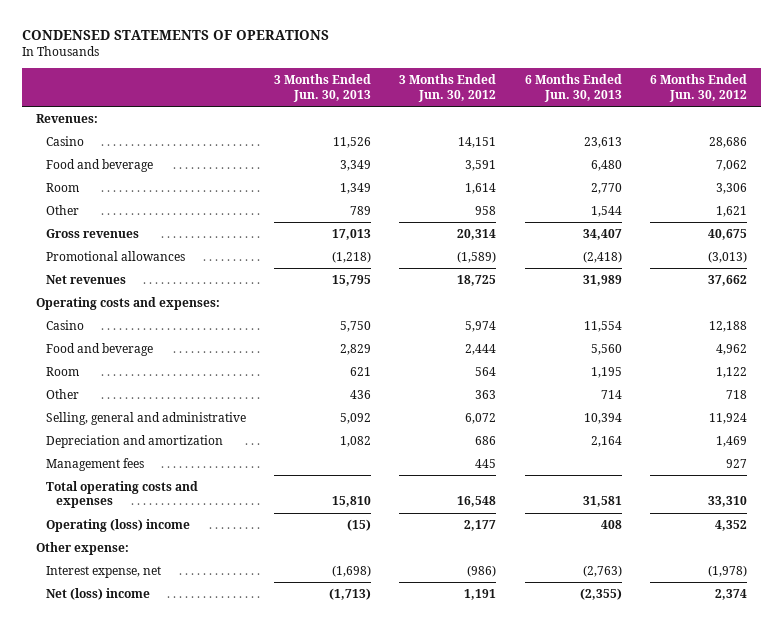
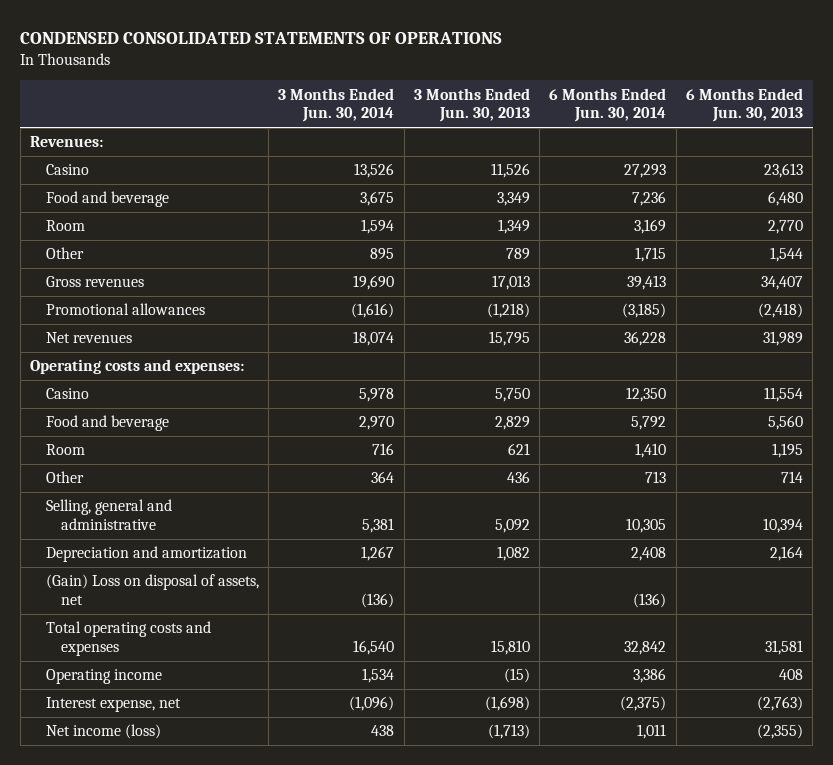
[21,30,329,41] CONDENSED STATEMENTS OF OPERATIONS -> [20,32,503,45] CONDENSED CONSOLIDATED STATEMENTS OF OPERATIONS
[399,74,497,102] 3 Months Ended Jun. 30, 2012 -> none
[649,74,747,102] 6 Months Ended Jun. 30, 2012 -> none
none -> [278,87,395,123] 3 Months Ended Jun. 30, 2014
none -> [549,87,667,123] 6 Months Ended Jun. 30, 2014
[46,458,145,472] Management fees -> none
none -> [45,574,259,606] (Gain) Loss on disposal of assets, net
[35,542,129,556] Other expense: -> none
[46,519,191,533] Operating (loss) income -> [45,669,162,685] Operating income
[46,588,151,601] Net (loss) income -> [45,724,161,740] Net income (loss)

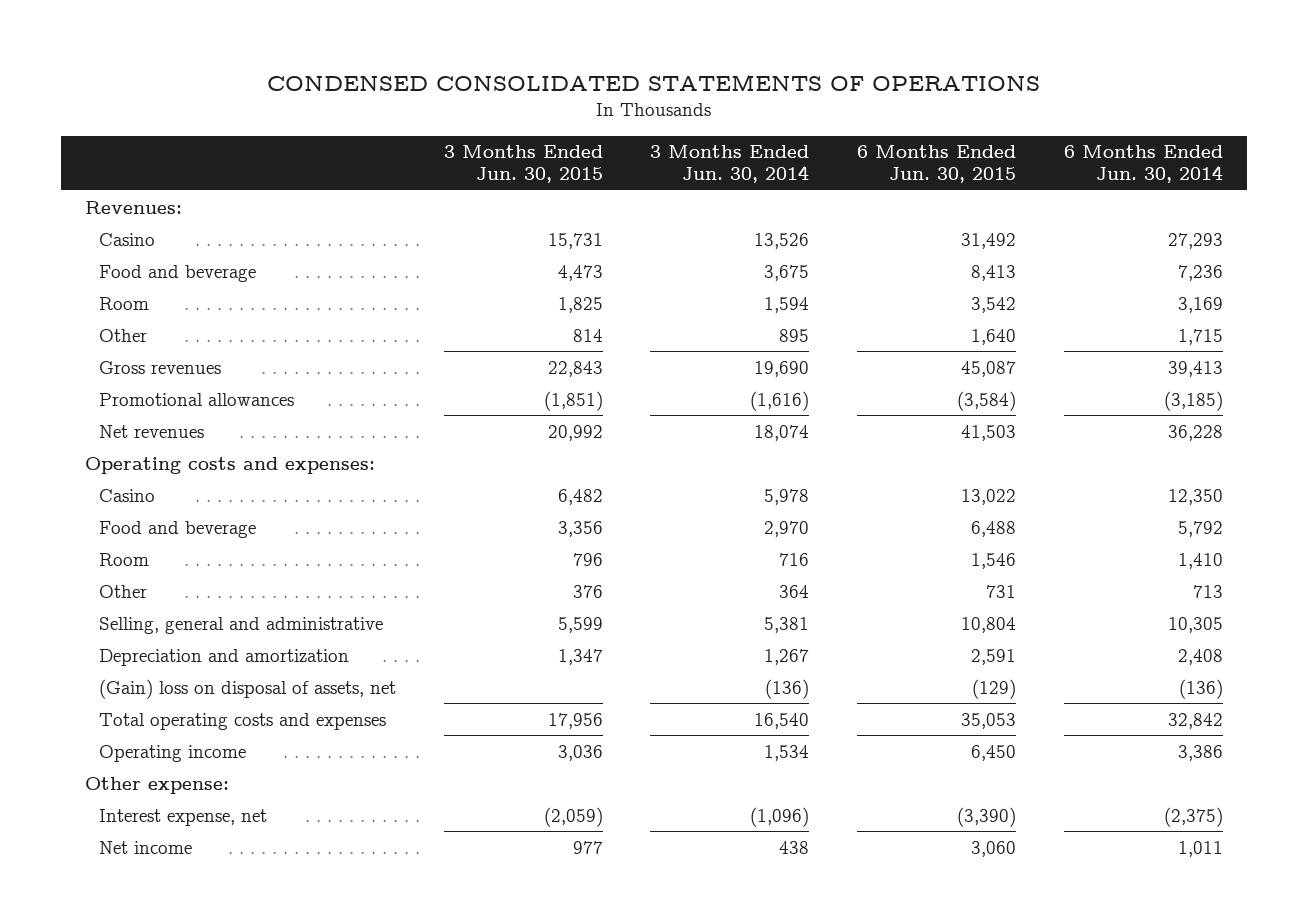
[413,87,530,123] 3 Months Ended Jun. 30, 2013 -> none
[685,87,803,123] 6 Months Ended Jun. 30, 2013 -> none
none -> [443,145,603,184] 3 Months Ended Jun. 30, 2015
none -> [857,145,1017,184] 6 Months Ended Jun. 30, 2015
[45,574,259,606] (Gain) Loss on disposal of assets, net -> [98,678,396,699] (Gain) loss on disposal of assets, net
none -> [85,776,230,794] Other expense:
[45,724,161,740] Net income (loss) -> [98,840,192,854] Net income

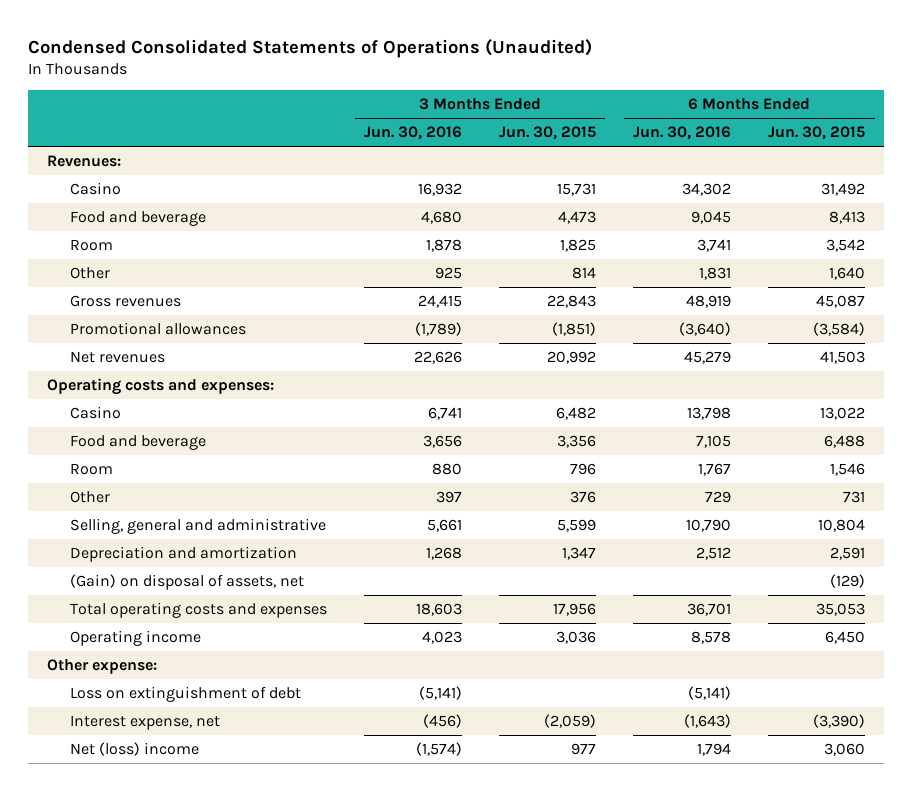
[267,73,1041,91] CONDENSED CONSOLIDATED STATEMENTS OF OPERATIONS -> [28,38,593,58] Condensed Consolidated Statements of Operations (Unaudited)
[650,145,810,184] 3 Months Ended Jun. 30, 2014 -> none
[1064,145,1224,184] 6 Months Ended Jun. 30, 2014 -> none
none -> [364,126,463,141] Jun. 30, 2016
none -> [633,126,732,141] Jun. 30, 2016
[98,678,396,699] (Gain) loss on disposal of assets, net -> [69,573,304,590] (Gain) on disposal of assets, net
none -> [69,685,301,702] Loss on extinguishment of debt
[98,840,192,854] Net income -> [69,741,199,756] Net (loss) income

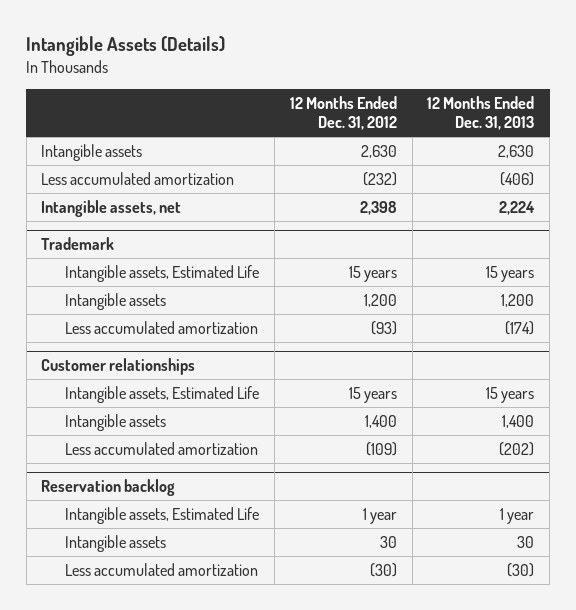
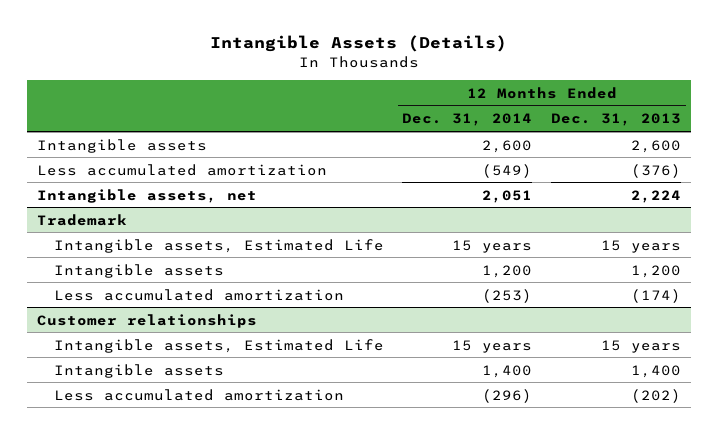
[289,96,397,131] 12 Months Ended Dec. 31, 2012 -> none
none -> [402,113,533,127] Dec. 31, 2014
[498,144,535,158] 2,630 -> [631,139,682,153] 2,600
[500,171,535,186] (406) -> [631,163,682,178] (376)
[41,479,176,497] Reservation backlog -> none
[65,506,260,524] Intangible assets, Estimated Life -> none
[65,534,167,552] Intangible assets -> none
[65,562,259,576] Less accumulated amortization -> none

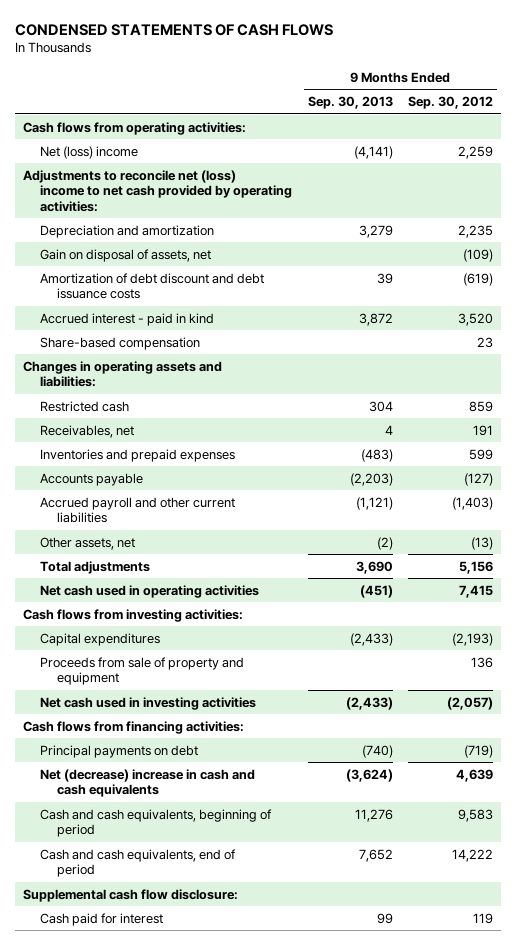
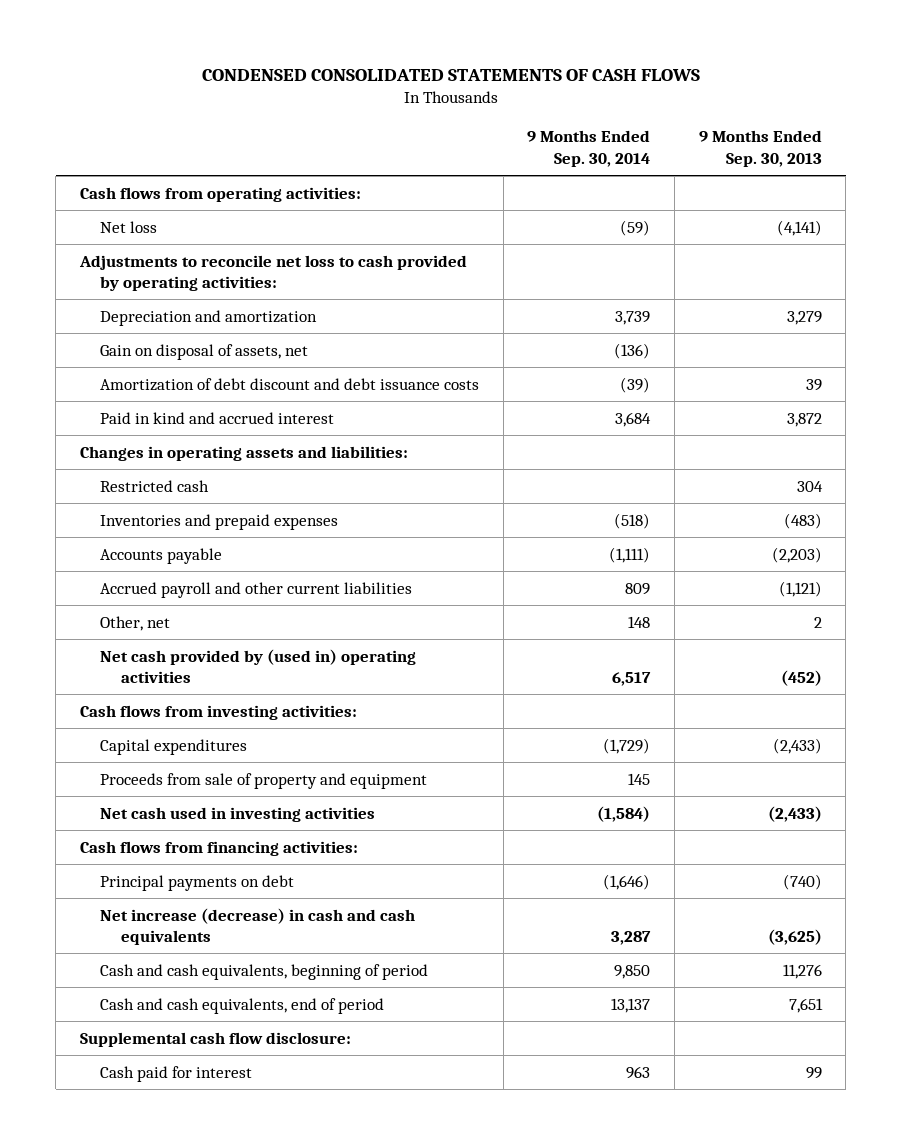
[14,23,333,36] CONDENSED STATEMENTS OF CASH FLOWS -> [201,69,700,82] CONDENSED CONSOLIDATED STATEMENTS OF CASH FLOWS
[408,96,494,110] Sep. 30, 2012 -> none
none -> [527,130,651,167] 9 Months Ended Sep. 30, 2014
[39,145,138,159] Net (loss) income -> [100,220,158,233] Net loss
[22,169,292,212] Adjustments to reconcile net (loss) income to net cash provided by operating activities: -> [78,254,467,291] Adjustments to reconcile net loss to cash provided by operating activities:
[39,336,200,350] Share-based compensation -> none
[39,312,214,326] Accrued interest - paid in kind -> [100,411,335,424] Paid in kind and accrued interest
[39,424,134,438] Receivables, net -> none
[39,560,150,574] Total adjustments -> none
[39,536,135,550] Other assets, net -> [100,615,171,631] Other, net
[376,536,393,550] (2) -> [813,616,822,628] 2
[39,584,259,598] Net cash used in operating activities -> [100,648,417,683] Net cash provided by (used in) operating activities
[359,584,393,598] (451) -> [780,669,822,686] (452)
[39,768,255,798] Net (decrease) increase in cash and cash equivalents -> [100,907,416,945] Net increase (decrease) in cash and cash equivalents
[345,768,393,782] (3,624) -> [767,928,822,945] (3,625)
[358,848,393,862] 7,652 -> [788,997,823,1013] 7,651

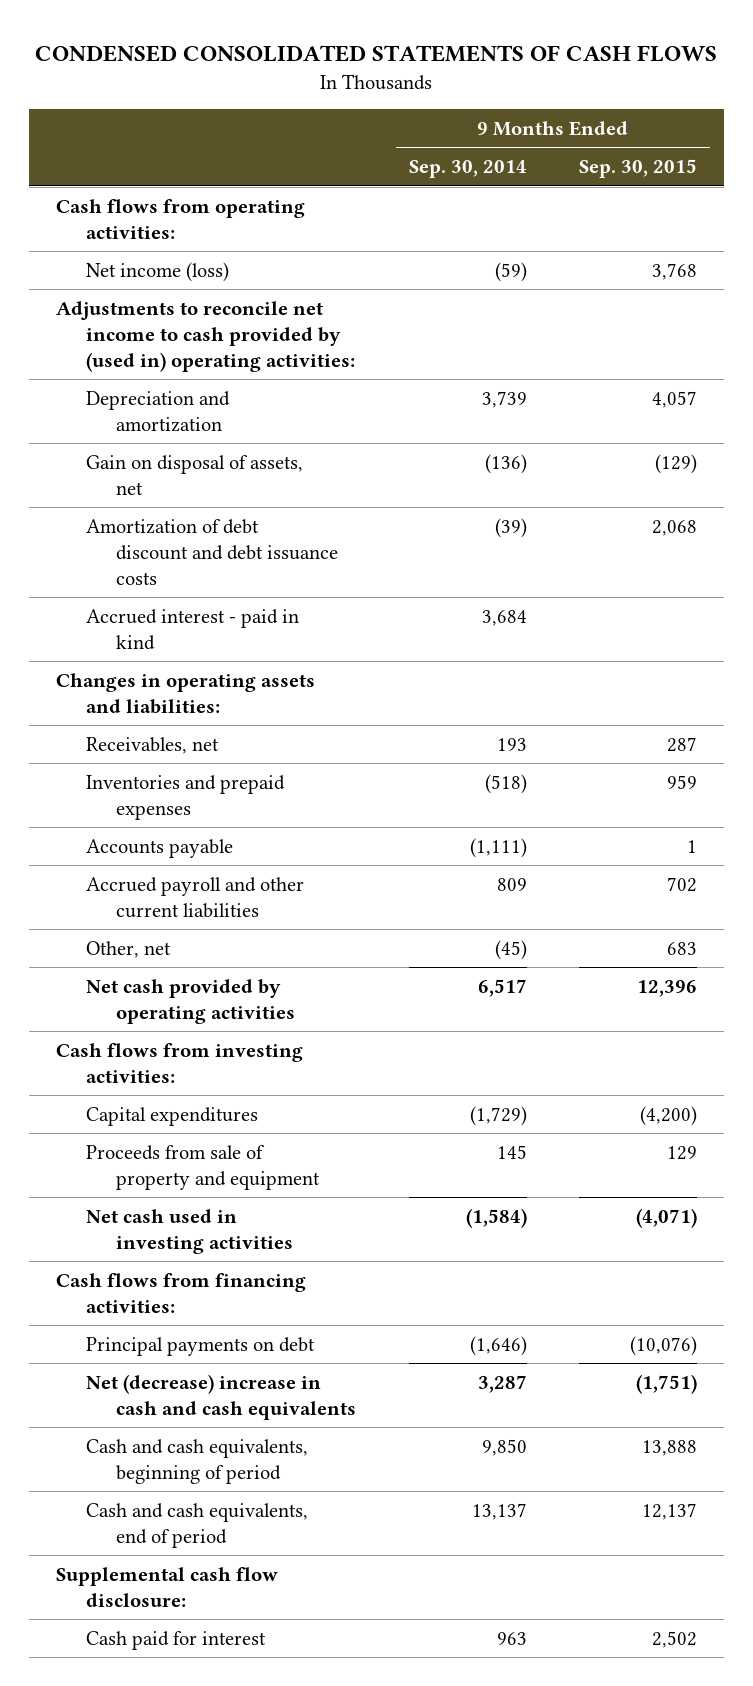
[698,130,822,167] 9 Months Ended Sep. 30, 2013 -> none
none -> [579,159,698,179] Sep. 30, 2015
[100,220,158,233] Net loss -> [85,261,229,282] Net income (loss)
[78,254,467,291] Adjustments to reconcile net loss to cash provided by operating activities: -> [55,300,355,372] Adjustments to reconcile net income to cash provided by (used in) operating activities:
[100,411,335,424] Paid in kind and accrued interest -> [85,608,299,650] Accrued interest - paid in kind
[100,479,210,492] Restricted cash -> none
none -> [85,736,219,754] Receivables, net
[628,615,651,628] 148 -> [494,939,527,960] (45)
[100,648,417,683] Net cash provided by (used in) operating activities -> [85,978,296,1024] Net cash provided by operating activities
[100,907,416,945] Net increase (decrease) in cash and cash equivalents -> [85,1373,357,1420] Net (decrease) increase in cash and cash equivalents

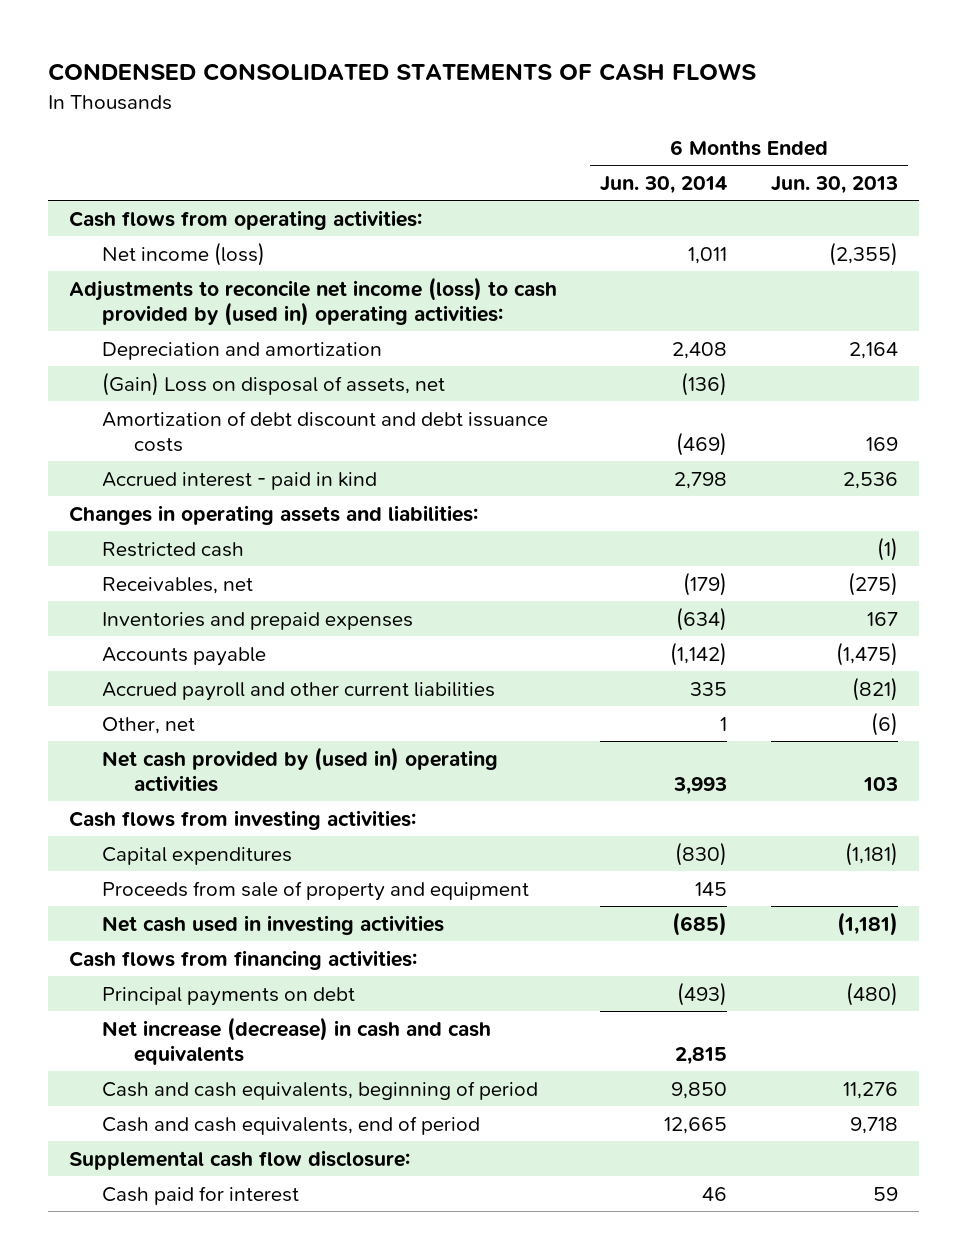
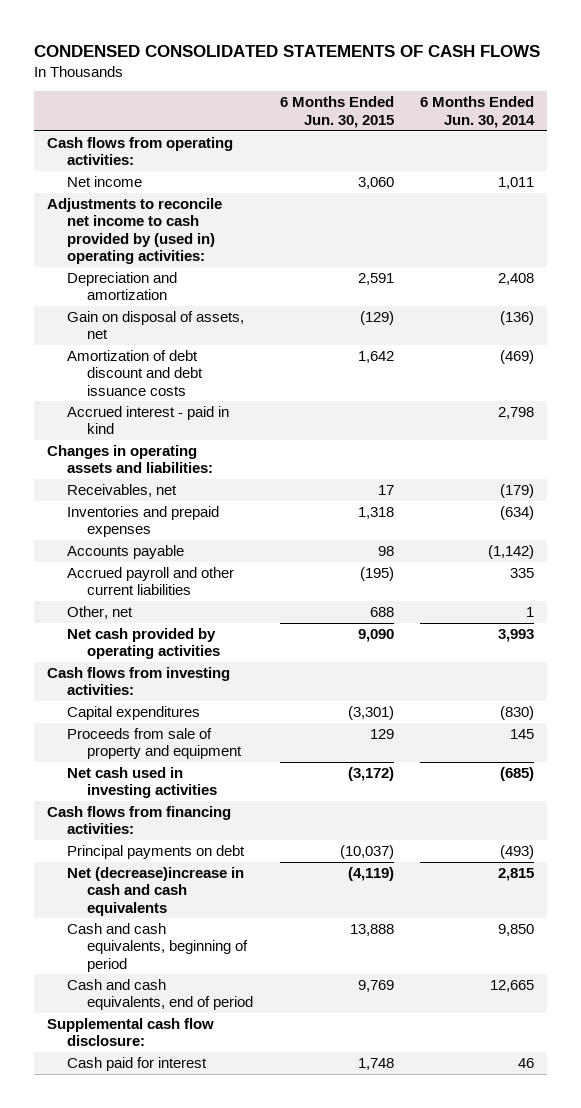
[770,175,898,194] Jun. 30, 2013 -> none
none -> [279,96,394,128] 6 Months Ended Jun. 30, 2015
[101,241,265,266] Net income (loss) -> [67,176,143,188] Net income
[69,276,558,326] Adjustments to reconcile net income (loss) to cash provided by (used in) operating activities: -> [47,198,223,264] Adjustments to reconcile net income to cash provided by (used in) operating activities:
[101,371,445,396] (Gain) Loss on disposal of assets, net -> [67,311,245,340] Gain on disposal of assets, net
[101,541,244,557] Restricted cash -> none
[101,746,498,792] Net cash provided by (used in) operating activities -> [67,628,221,660] Net cash provided by operating activities
[101,1016,491,1065] Net increase (decrease) in cash and cash equivalents -> [67,867,245,916] Net (decrease)increase in cash and cash equivalents

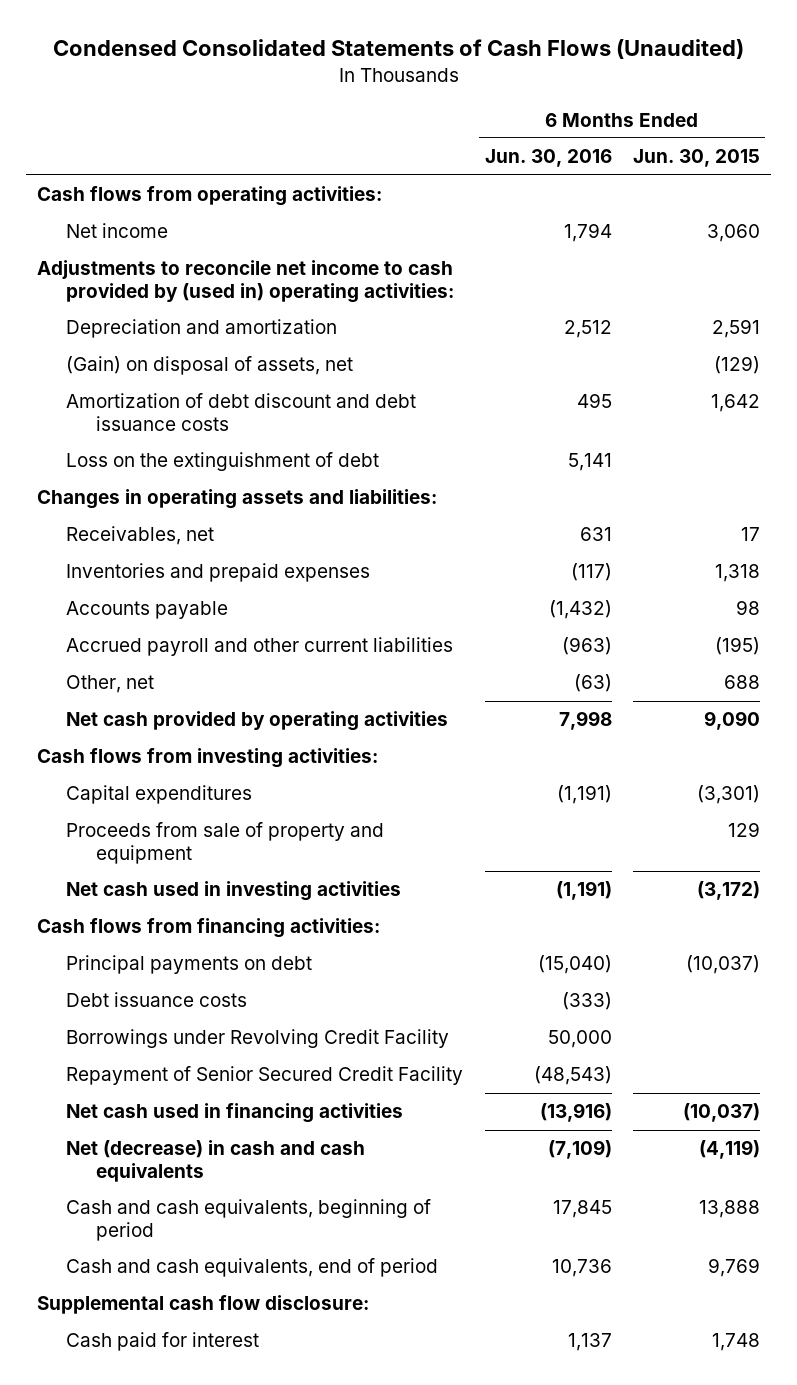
[33,44,540,57] CONDENSED CONSOLIDATED STATEMENTS OF CASH FLOWS -> [52,39,744,60] Condensed Consolidated Statements of Cash Flows (Unaudited)
[419,96,535,128] 6 Months Ended Jun. 30, 2014 -> none
none -> [484,149,612,168] Jun. 30, 2016
[67,311,245,340] Gain on disposal of assets, net -> [66,356,354,376] (Gain) on disposal of assets, net
[67,406,230,435] Accrued interest - paid in kind -> none
none -> [66,452,380,472] Loss on the extinguishment of debt
none -> [66,992,248,1008] Debt issuance costs
none -> [66,1029,450,1049] Borrowings under Revolving Credit Facility
none -> [66,1066,464,1086] Repayment of Senior Secured Credit Facility
none -> [66,1103,404,1124] Net cash used in financing activities
[67,867,245,916] Net (decrease)increase in cash and cash equivalents -> [66,1140,366,1182] Net (decrease) in cash and cash equivalents

